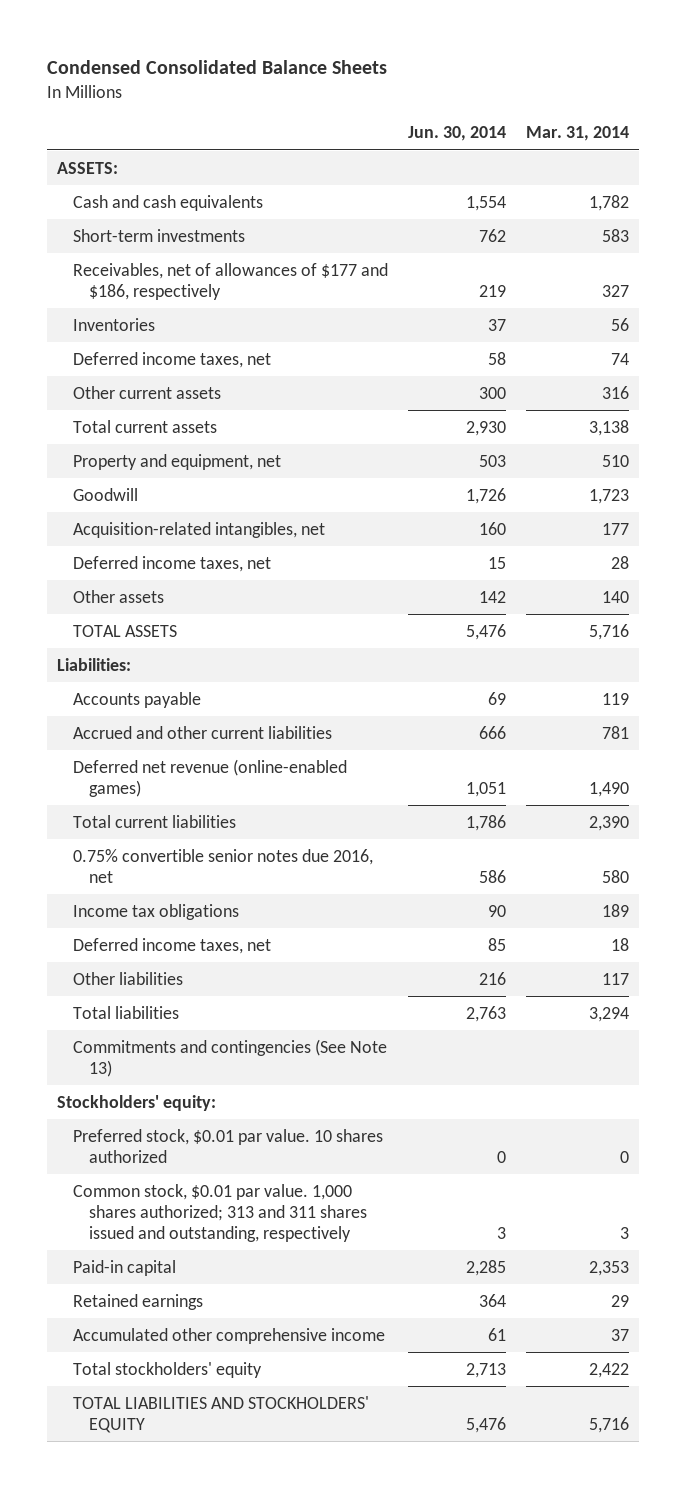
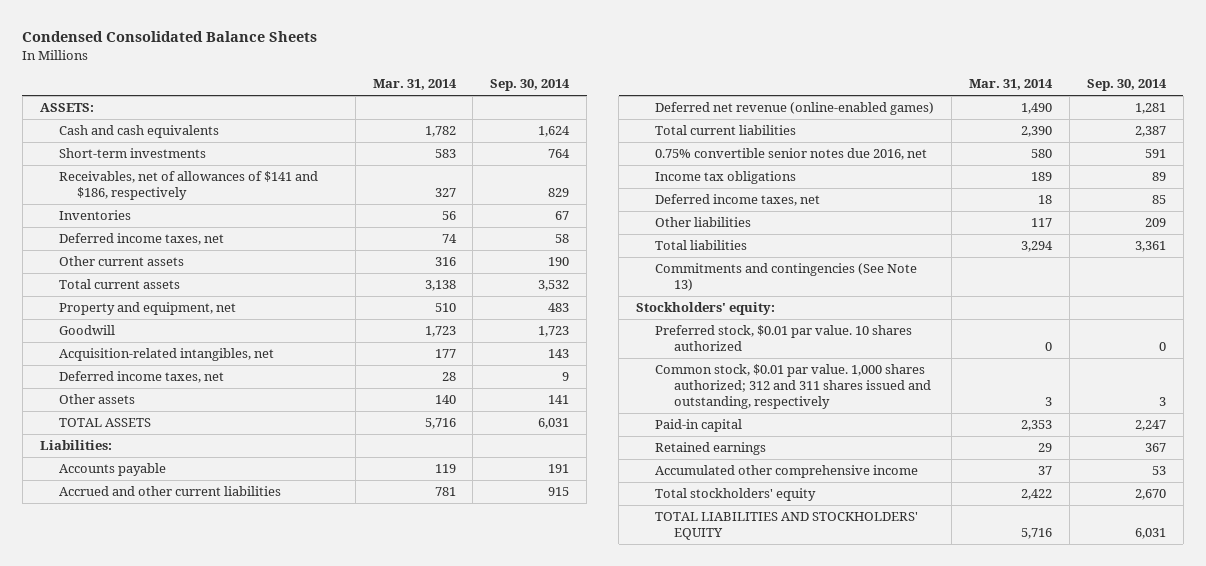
[408,126,507,142] Jun. 30, 2014 -> none
none -> [490,79,571,92] Sep. 30, 2014
[72,262,388,300] Receivables, net of allowances of $177 and $186, respectively -> [58,171,318,200] Receivables, net of allowances of $141 and $186, respectively
[72,1183,367,1242] Common stock, $0.01 par value. 1,000 shares authorized; 313 and 311 shares issued and outstanding, respectively -> [654,364,931,409] Common stock, $0.01 par value. 1,000 shares authorized; 312 and 311 shares issued and outstanding, respectively

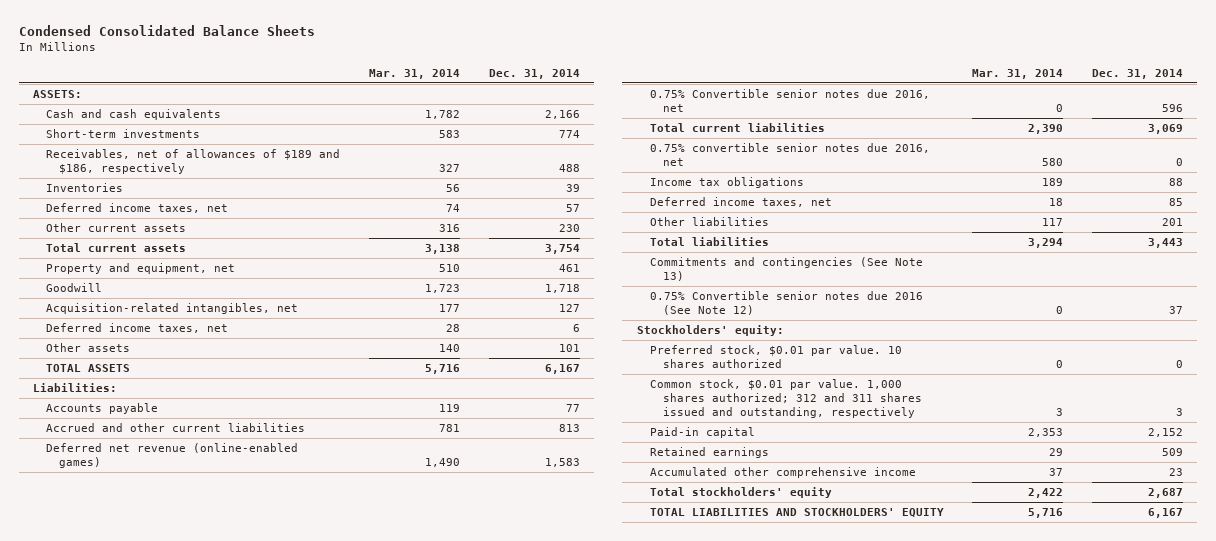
[490,79,571,92] Sep. 30, 2014 -> none
none -> [488,68,580,79] Dec. 31, 2014
[58,171,318,200] Receivables, net of allowances of $141 and $186, respectively -> [46,149,341,175] Receivables, net of allowances of $189 and $186, respectively
none -> [649,89,930,113] 0.75% Convertible senior notes due 2016, net
none -> [649,291,923,316] 0.75% Convertible senior notes due 2016 (See Note 12)

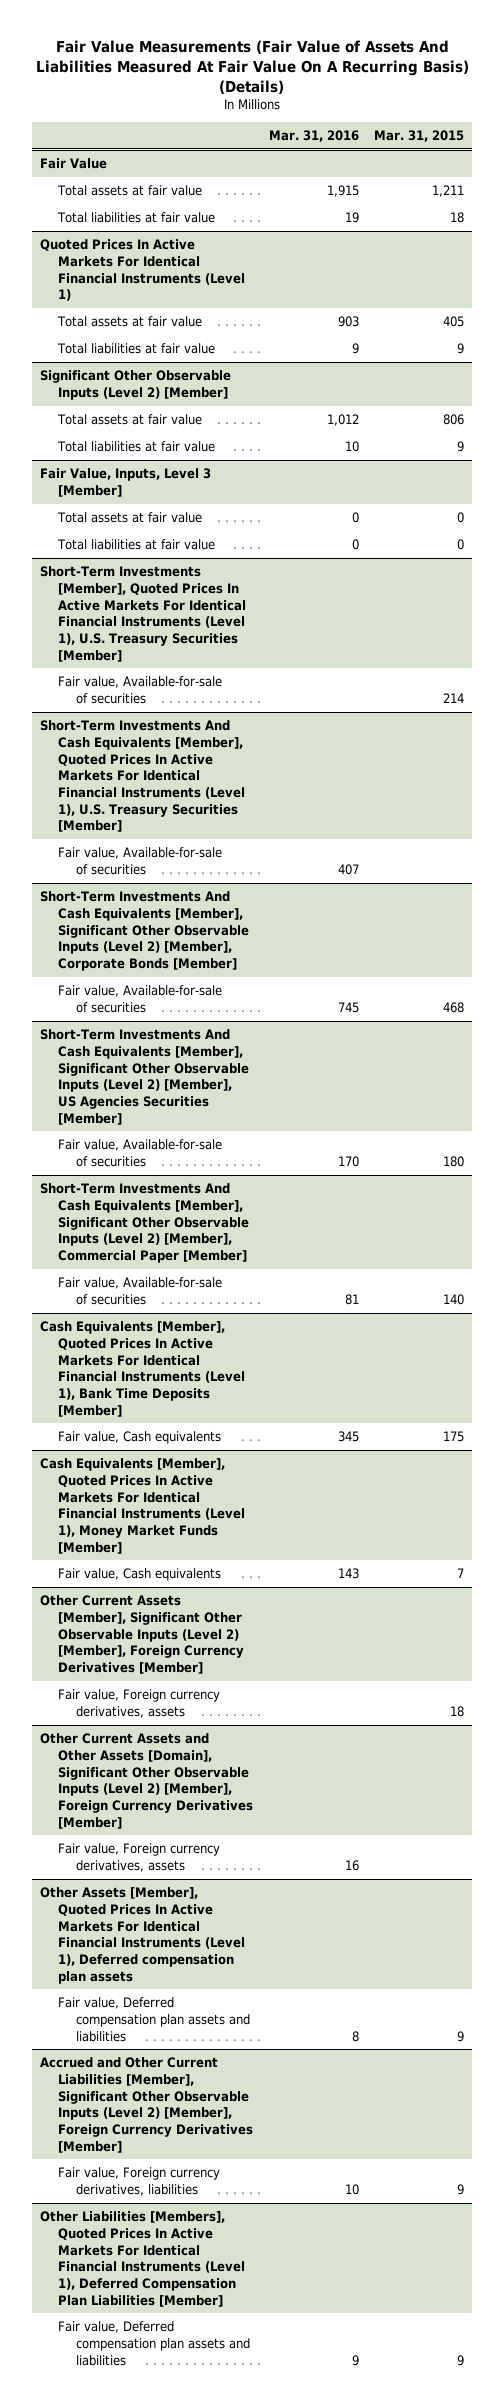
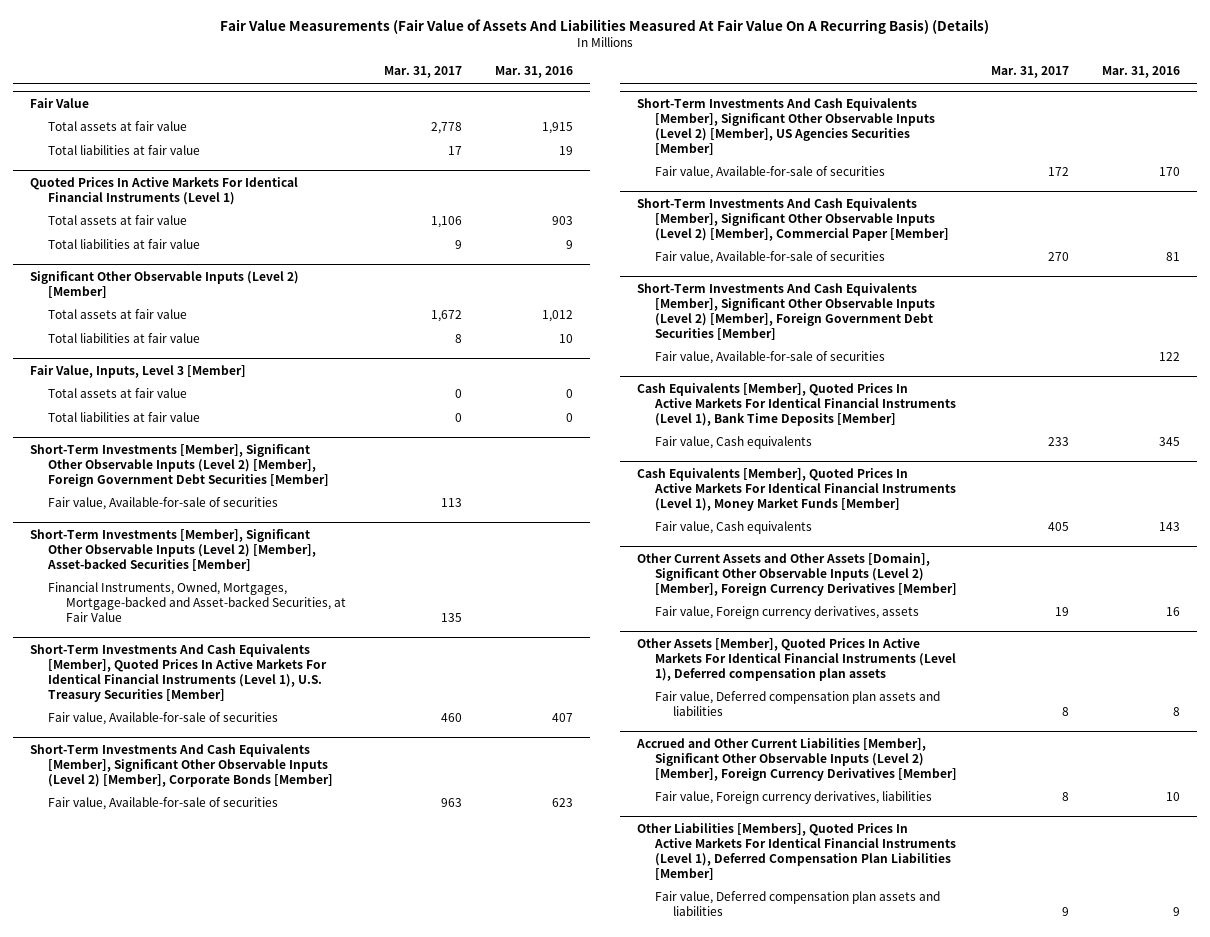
[374,130,465,143] Mar. 31, 2015 -> none
none -> [383,66,462,79] Mar. 31, 2017
[39,566,246,662] Short-Term Investments [Member], Quoted Prices In Active Markets For Identical Financial Instruments (Level 1), U.S. Treasury Securities [Member] -> none
none -> [29,443,330,487] Short-Term Investments [Member], Significant Other Observable Inputs (Level 2) [Member], Foreign Government Debt Securities [Member]
none -> [29,528,317,571] Short-Term Investments [Member], Significant Other Observable Inputs (Level 2) [Member], Asset-backed Securities [Member]
none -> [48,582,347,623] Financial Instruments, Owned, Mortgages, Mortgage-backed and Asset-backed Securities, at Fair Value
[337,1001,359,1013] 745 -> [552,798,574,808] 623
none -> [636,282,935,340] Short-Term Investments And Cash Equivalents [Member], Significant Other Observable Inputs (Level 2) [Member], Foreign Government Debt Securities [Member]
none -> [654,351,885,365] Fair value, Available-for-sale of securities
[39,1595,244,1674] Other Current Assets [Member], Significant Other Observable Inputs (Level 2) [Member], Foreign Currency Derivatives [Member] -> none
[57,1689,220,1718] Fair value, Foreign currency derivatives, assets -> none

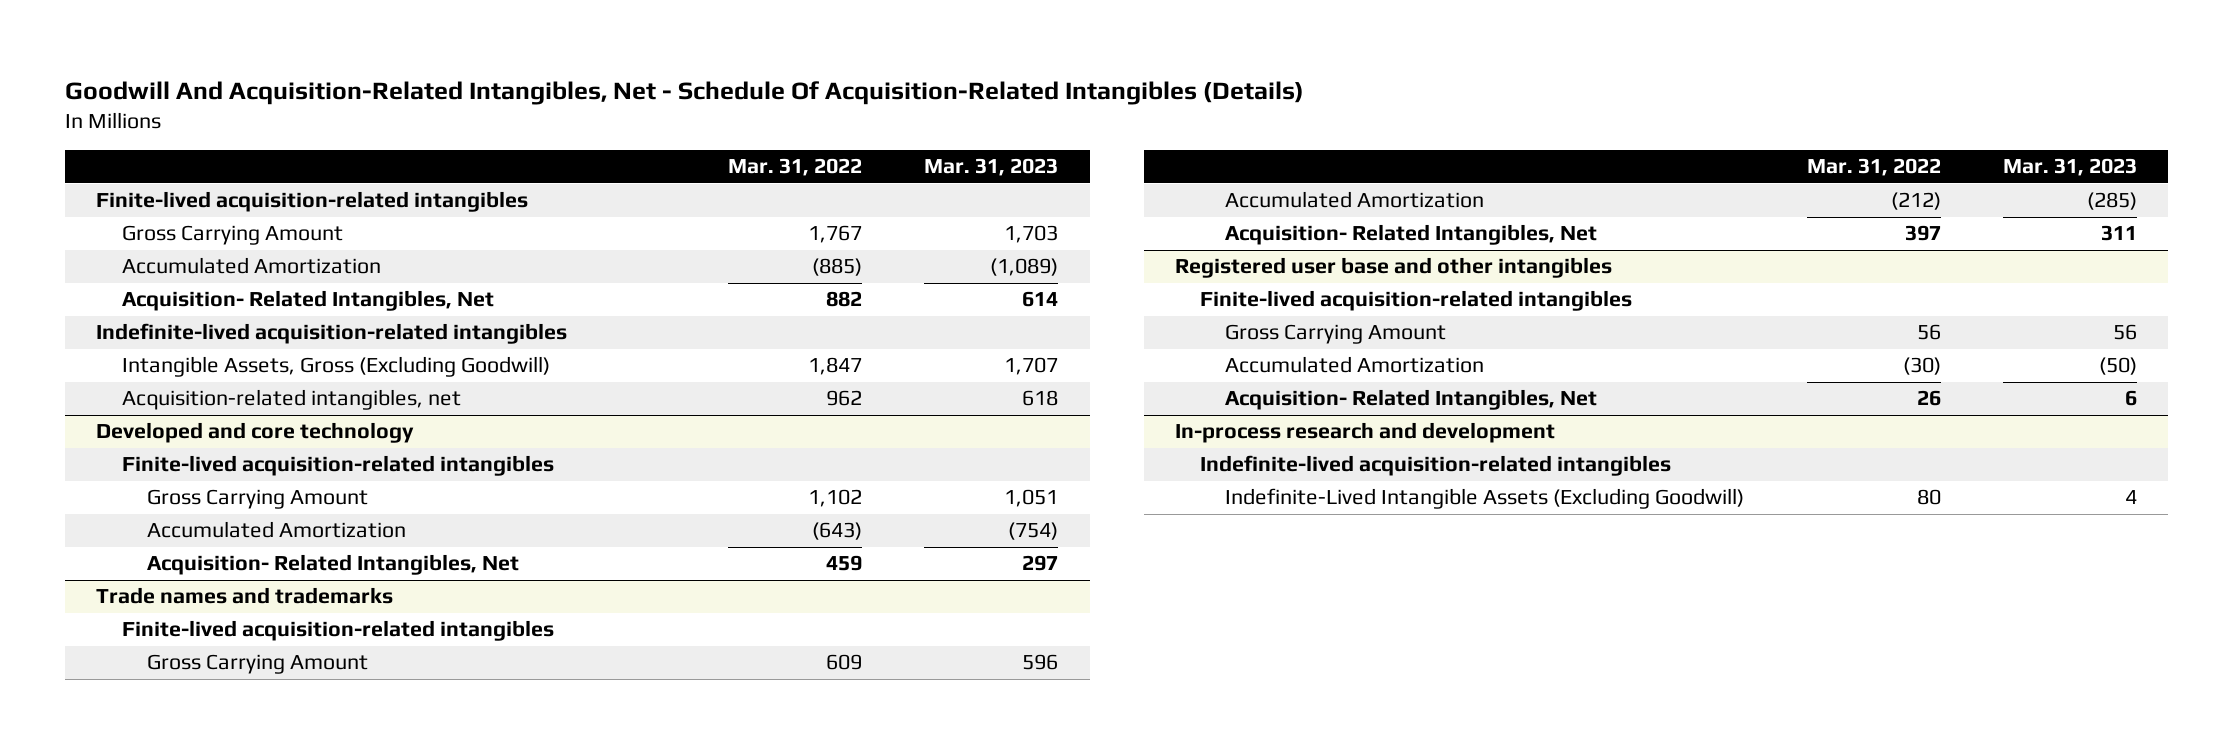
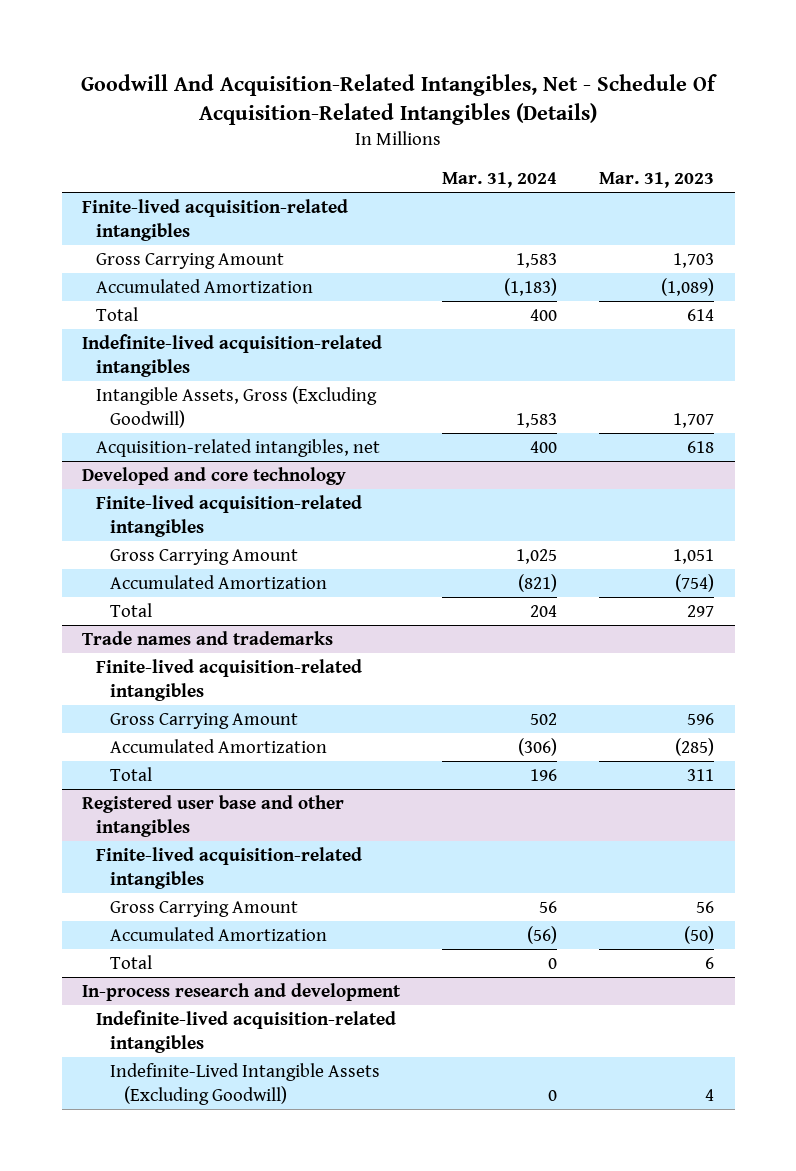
[728,158,863,177] Mar. 31, 2022 -> none
none -> [442,171,558,188] Mar. 31, 2024
[121,290,494,312] Acquisition- Related Intangibles, Net -> [96,306,139,321] Total
[147,554,520,576] Acquisition- Related Intangibles, Net -> [110,602,153,617] Total
[1225,224,1598,246] Acquisition- Related Intangibles, Net -> [110,766,153,781] Total
[1225,389,1598,411] Acquisition- Related Intangibles, Net -> [110,954,153,969] Total

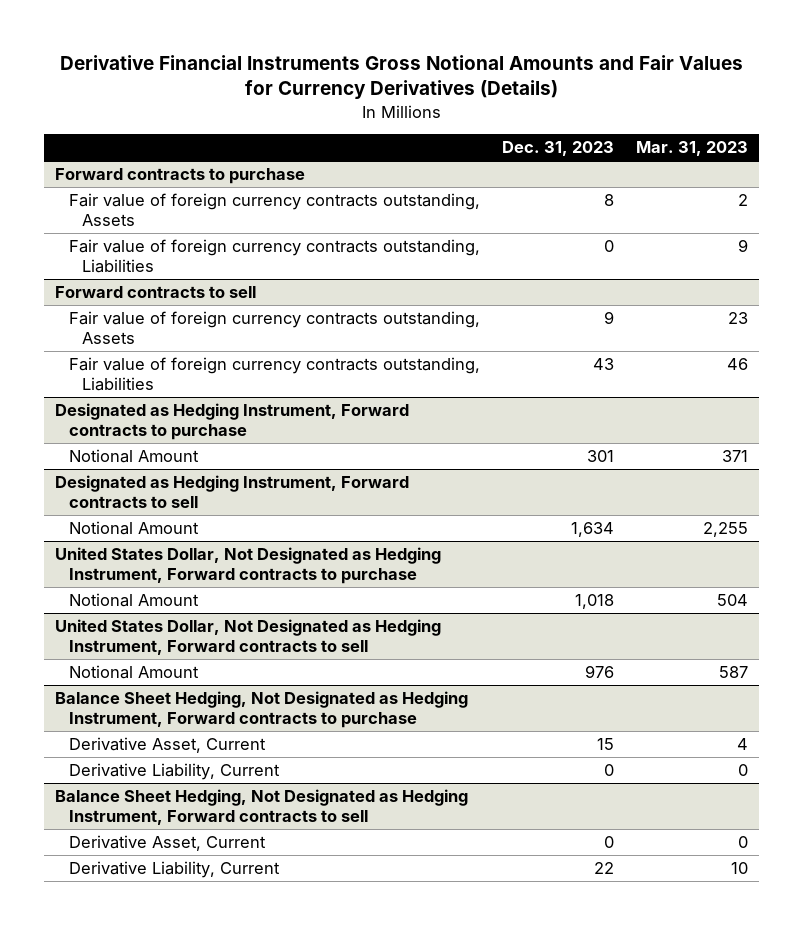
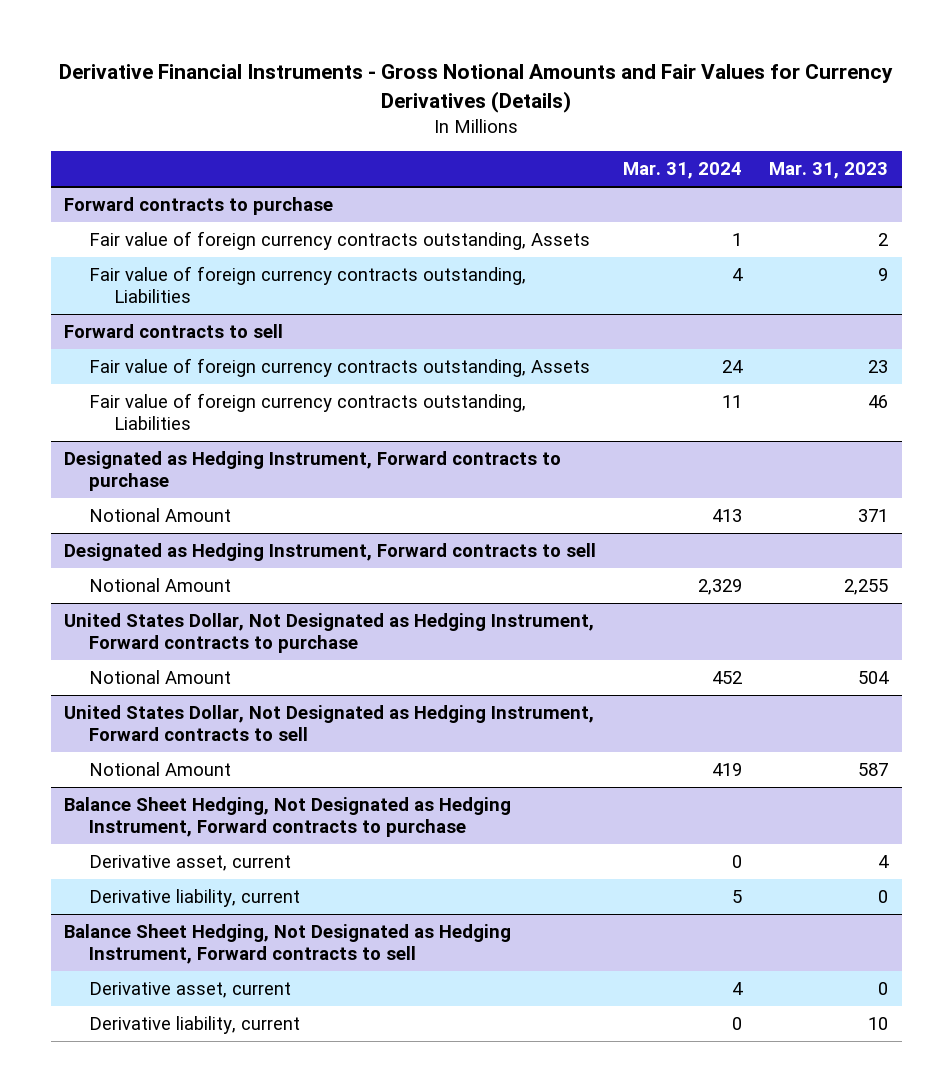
[59,54,743,100] Derivative Financial Instruments Gross Notional Amounts and Fair Values for Currency Derivatives (Details) -> [59,64,894,113] Derivative Financial Instruments - Gross Notional Amounts and Fair Values for Currency Derivatives (Details)
[501,141,614,157] Dec. 31, 2023 -> none
none -> [623,162,743,180] Mar. 31, 2024
[68,737,266,754] Derivative Asset, Current -> [89,855,292,872] Derivative asset, current
[68,763,280,781] Derivative Liability, Current -> [89,889,301,908] Derivative liability, current
[68,835,266,852] Derivative Asset, Current -> [89,982,292,999] Derivative asset, current
[68,861,280,879] Derivative Liability, Current -> [89,1016,301,1035] Derivative liability, current

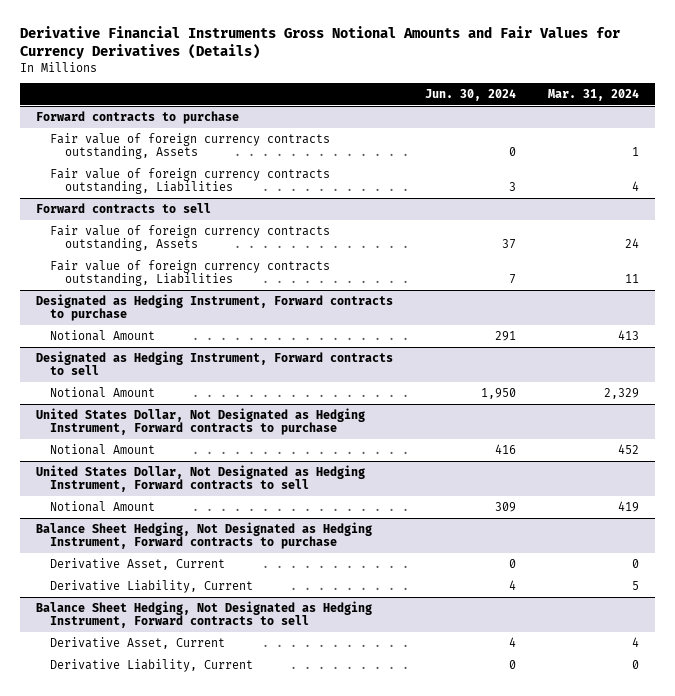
[59,64,894,113] Derivative Financial Instruments - Gross Notional Amounts and Fair Values for Currency Derivatives (Details) -> [20,26,621,60] Derivative Financial Instruments Gross Notional Amounts and Fair Values for Currency Derivatives (Details)
[769,162,889,180] Mar. 31, 2023 -> none
none -> [424,89,516,102] Jun. 30, 2024
[89,855,292,872] Derivative asset, current -> [50,557,226,570] Derivative Asset, Current
[89,889,301,908] Derivative liability, current -> [50,579,254,593] Derivative Liability, Current
[89,982,292,999] Derivative asset, current -> [50,636,226,649] Derivative Asset, Current
[89,1016,301,1035] Derivative liability, current -> [50,658,254,672] Derivative Liability, Current

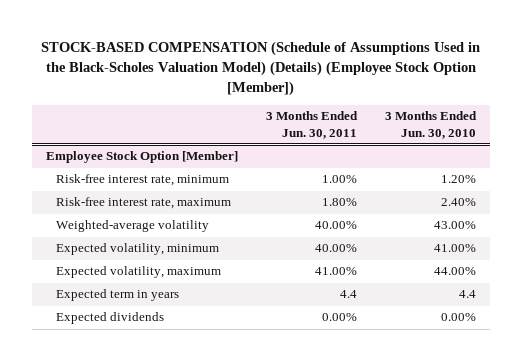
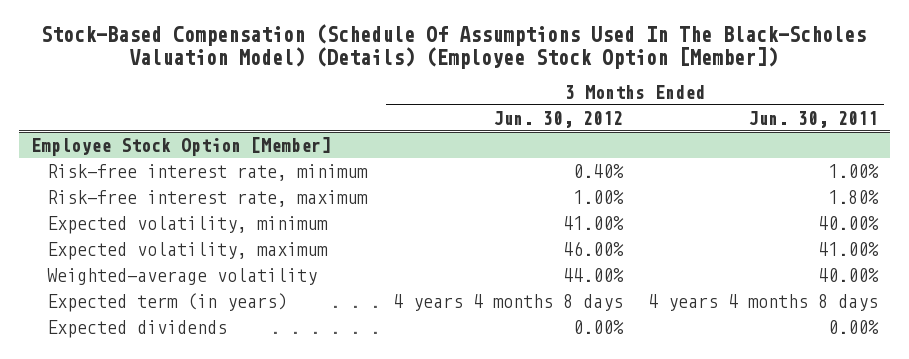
[41,41,481,97] STOCK-BASED COMPENSATION (Schedule of Assumptions Used in the Black-Scholes Valuation Model) (Details) (Employee Stock Option [Member]) -> [41,23,867,69] Stock-Based Compensation (Schedule Of Assumptions Used In The Black-Scholes Valuation Model) (Details) (Employee Stock Option [Member])
[385,111,478,139] 3 Months Ended Jun. 30, 2010 -> none
none -> [492,110,623,128] Jun. 30, 2012
[55,220,209,233] Weighted-average volatility -> [47,267,318,285] Weighted-average volatility
[55,289,179,302] Expected term in years -> [47,292,288,312] Expected term (in years)
[340,290,358,299] 4.4 -> [647,293,878,311] 4 years 4 months 8 days

